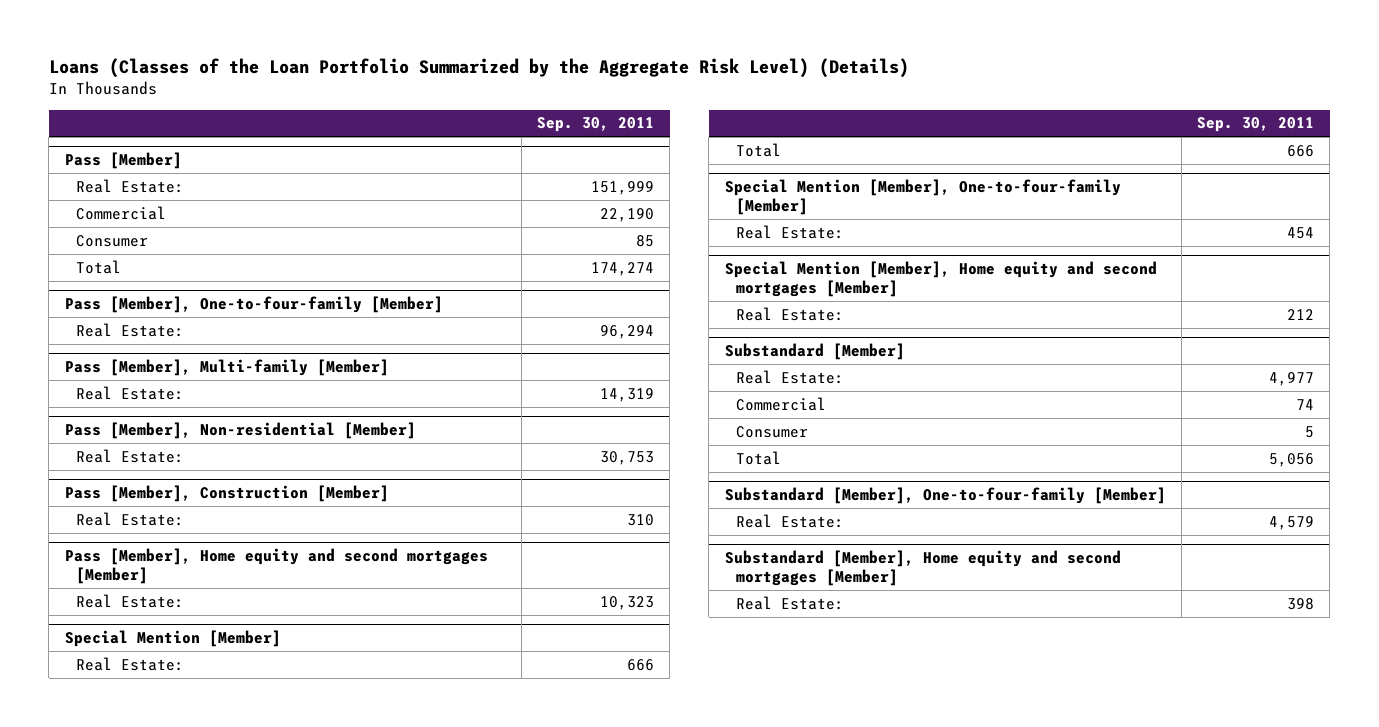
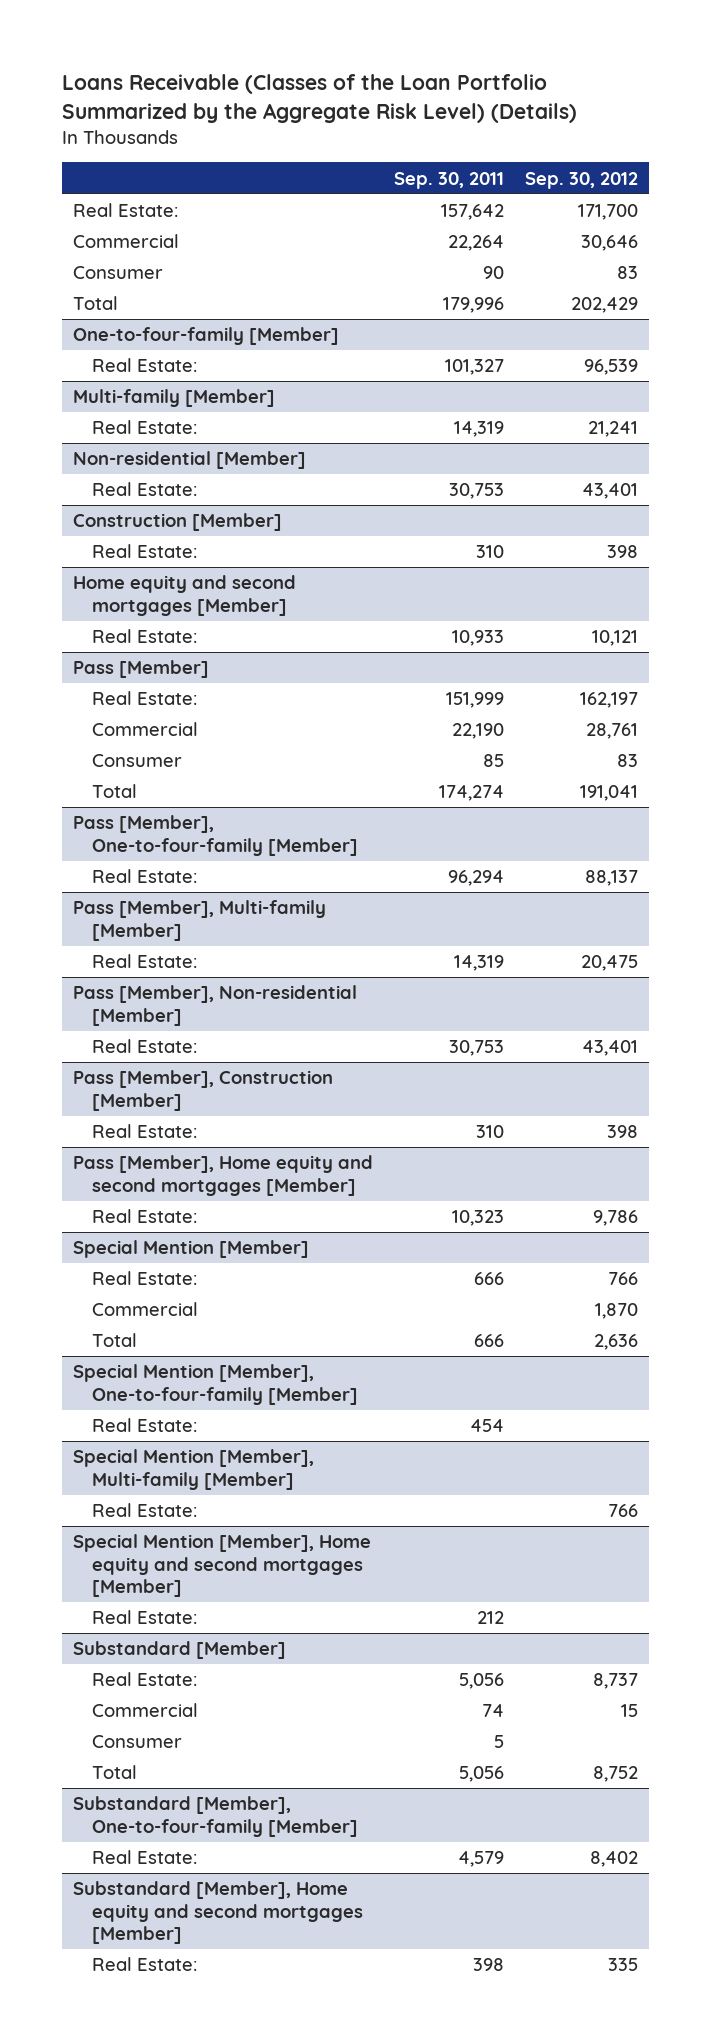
[48,57,909,78] Loans (Classes of the Loan Portfolio Summarized by the Aggregate Risk Level) (Details) -> [61,74,577,124] Loans Receivable (Classes of the Loan Portfolio Summarized by the Aggregate Risk Level) (Details)
none -> [525,171,639,189] Sep. 30, 2012
none -> [72,203,178,218] Real Estate:
none -> [72,234,179,249] Commercial
none -> [72,266,163,280] Consumer
none -> [72,296,118,311] Total
none -> [72,327,339,346] One-to-four-family [Member]
none -> [91,358,197,373] Real Estate:
none -> [72,389,275,408] Multi-family [Member]
none -> [91,420,197,435] Real Estate:
none -> [72,451,306,470] Non-residential [Member]
none -> [91,482,197,497] Real Estate:
none -> [72,513,282,532] Construction [Member]
none -> [91,544,197,559] Real Estate:
none -> [72,575,296,616] Home equity and second mortgages [Member]
none -> [91,629,197,644] Real Estate:
none -> [91,1302,198,1317] Commercial
none -> [72,1449,314,1490] Special Mention [Member], Multi-family [Member]
none -> [91,1503,197,1518] Real Estate:
[1269,371,1315,386] 4,977 -> [458,1673,504,1690] 5,056

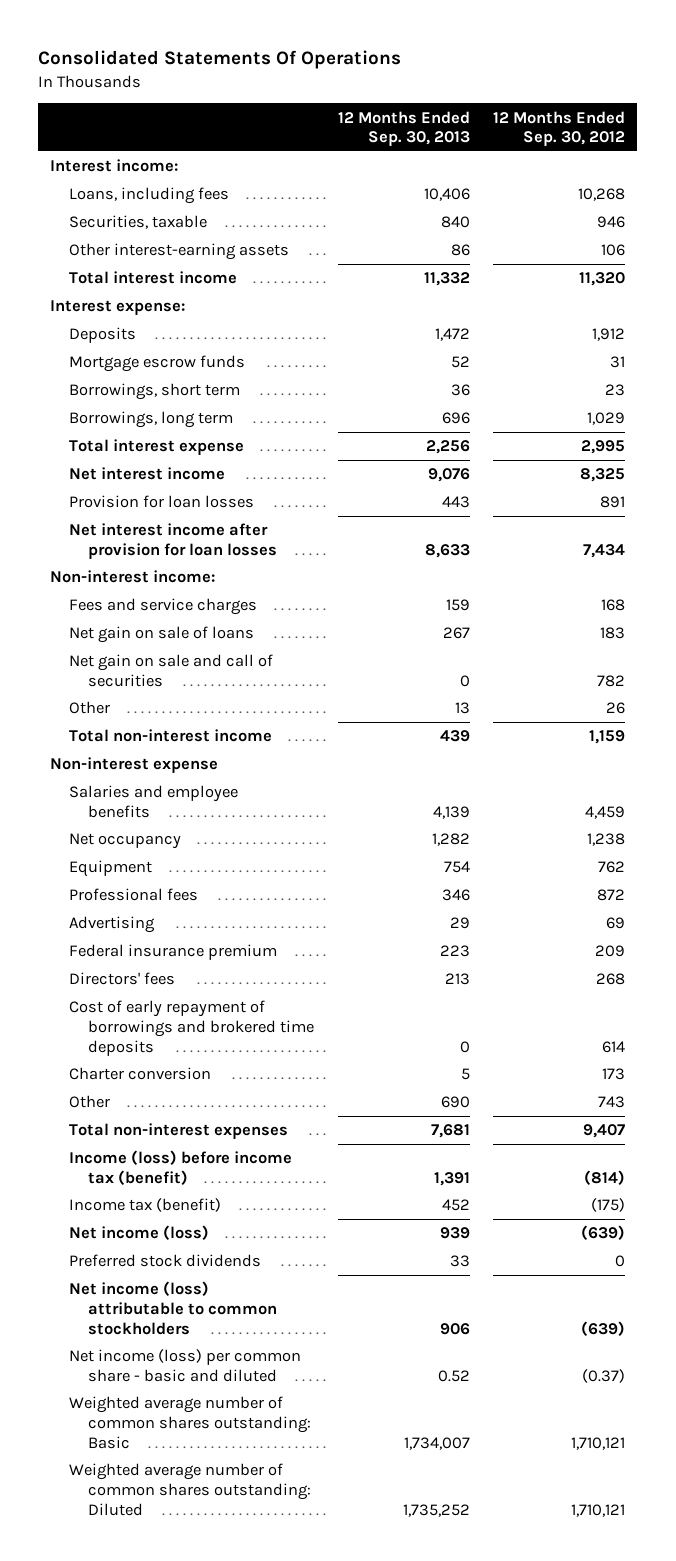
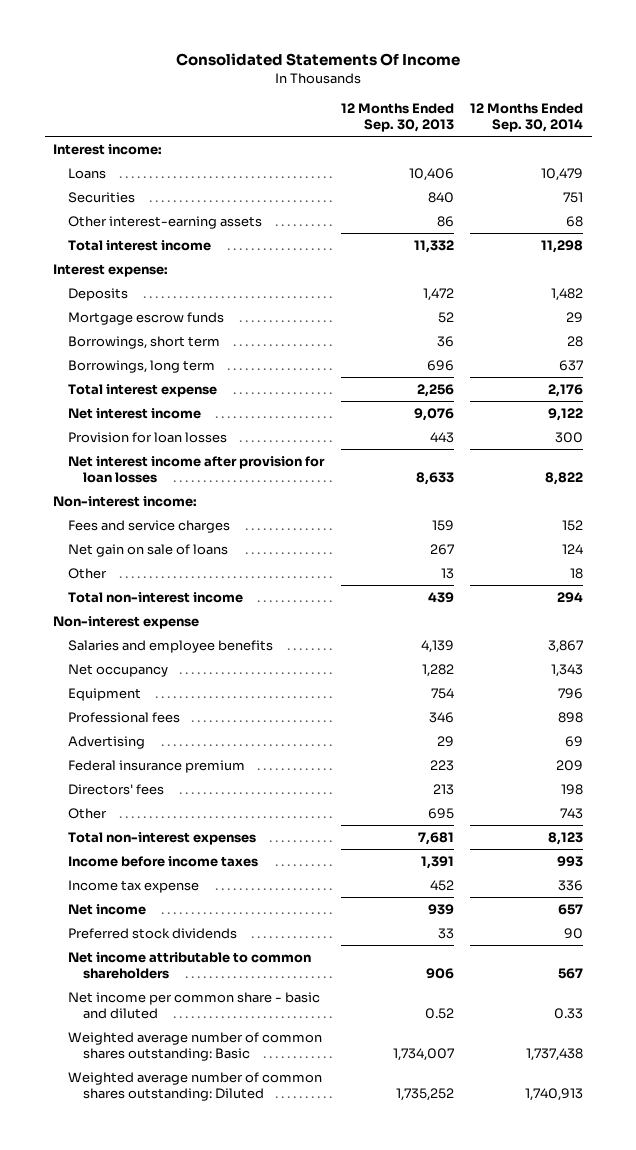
[38,50,402,70] Consolidated Statements Of Operations -> [176,53,461,67] Consolidated Statements Of Income
[493,110,626,147] 12 Months Ended Sep. 30, 2012 -> none
none -> [470,103,584,132] 12 Months Ended Sep. 30, 2014
[69,187,230,205] Loans, including fees -> [67,167,106,179] Loans
[69,215,208,230] Securities, taxable -> [67,191,135,203] Securities
[69,654,274,687] Net gain on sale and call of securities -> none
[69,1000,315,1056] Cost of early repayment of borrowings and brokered time deposits -> none
[69,1067,212,1081] Charter conversion -> none
[440,1096,470,1109] 690 -> [427,807,454,819] 695
[69,1150,293,1185] Income (loss) before income tax (benefit) -> [67,855,258,867] Income before income taxes
[69,1198,222,1213] Income tax (benefit) -> [67,879,199,893] Income tax expense
[69,1225,210,1241] Net income (loss) -> [67,903,146,915] Net income
[69,1281,278,1335] Net income (loss) attributable to common stockholders -> [67,951,311,979] Net income attributable to common shareholders
[69,1349,302,1382] Net income (loss) per common share - basic and diluted -> [67,991,320,1019] Net income per common share - basic and diluted

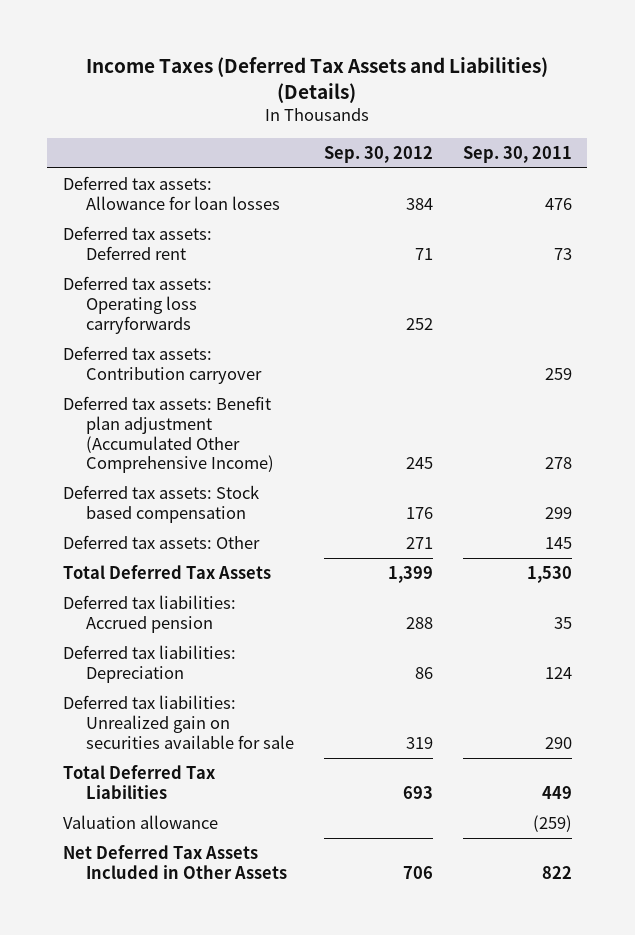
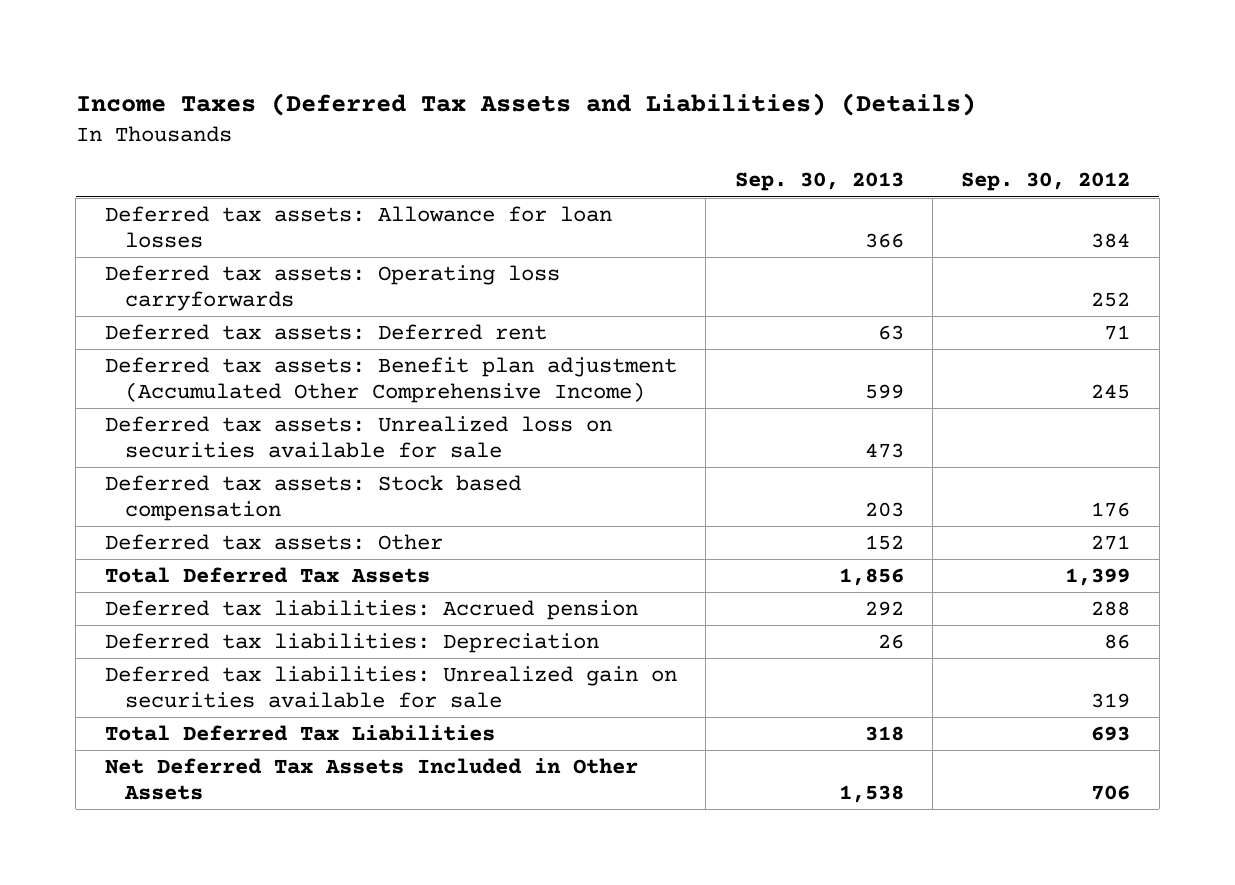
[463,145,573,163] Sep. 30, 2011 -> none
none -> [734,172,904,192] Sep. 30, 2013
[62,346,263,384] Deferred tax assets: Contribution carryover -> none
[62,226,212,260] Deferred tax assets: Deferred rent -> [104,324,547,341] Deferred tax assets: Deferred rent
none -> [104,416,612,459] Deferred tax assets: Unrealized loss on securities available for sale
[62,815,218,830] Valuation allowance -> none

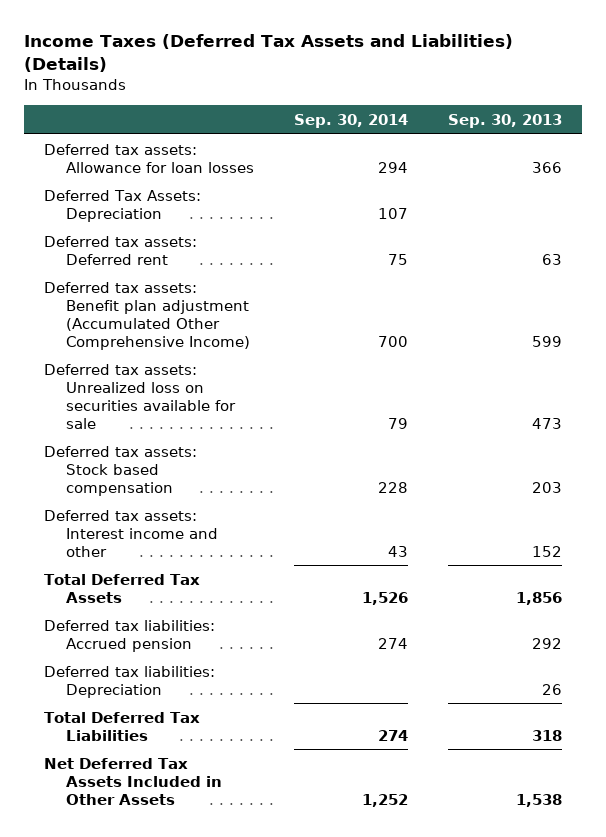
[961,172,1131,192] Sep. 30, 2012 -> none
none -> [293,113,408,128] Sep. 30, 2014
[104,265,560,312] Deferred tax assets: Operating loss carryforwards -> none
none -> [44,189,202,222] Deferred Tax Assets: Depreciation
[104,534,443,551] Deferred tax assets: Other -> [44,509,218,557] Deferred tax assets: Interest income and other
[104,666,677,709] Deferred tax liabilities: Unrealized gain on securities available for sale -> none

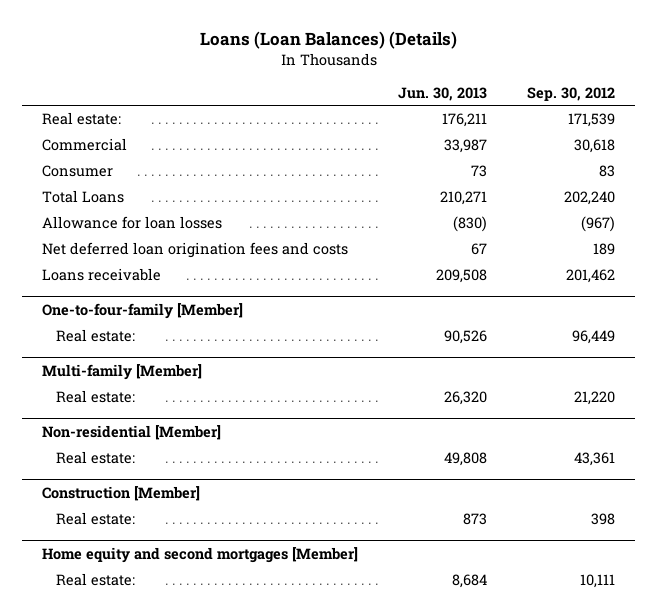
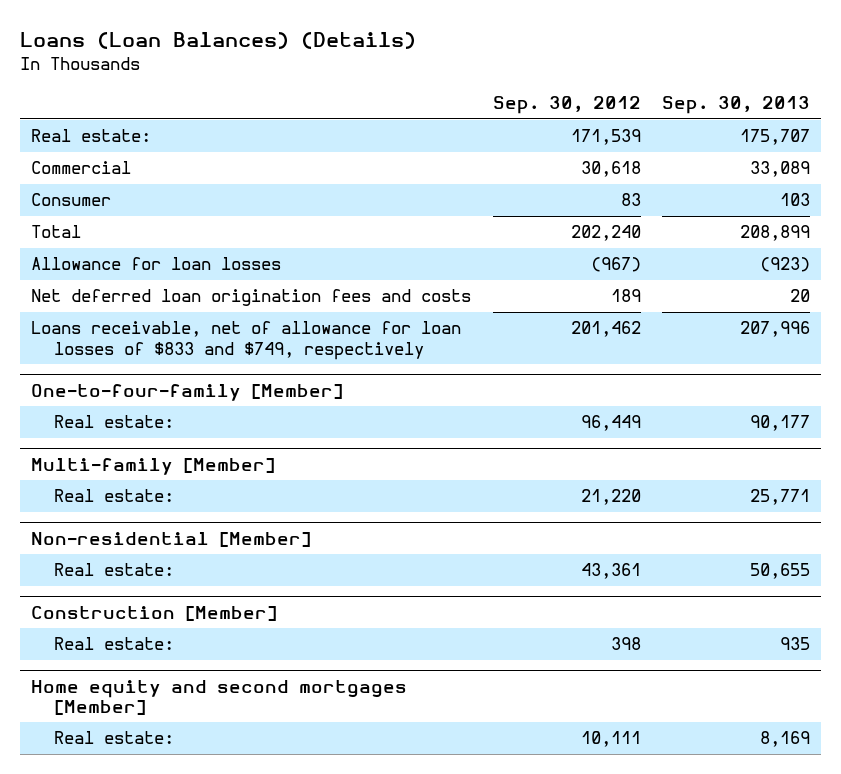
[398,86,488,101] Jun. 30, 2013 -> none
none -> [662,96,811,115] Sep. 30, 2013
[42,190,125,204] Total Loans -> [30,225,81,239] Total
[42,268,162,282] Loans receivable -> [30,321,461,360] Loans receivable, net of allowance for loan losses of $833 and $749, respectively

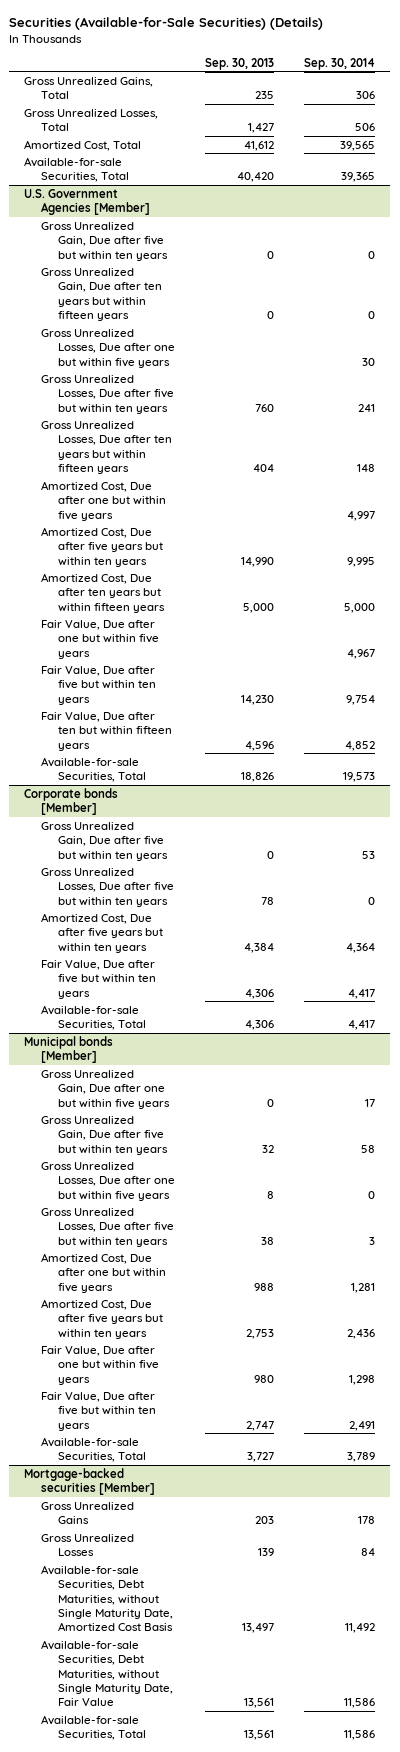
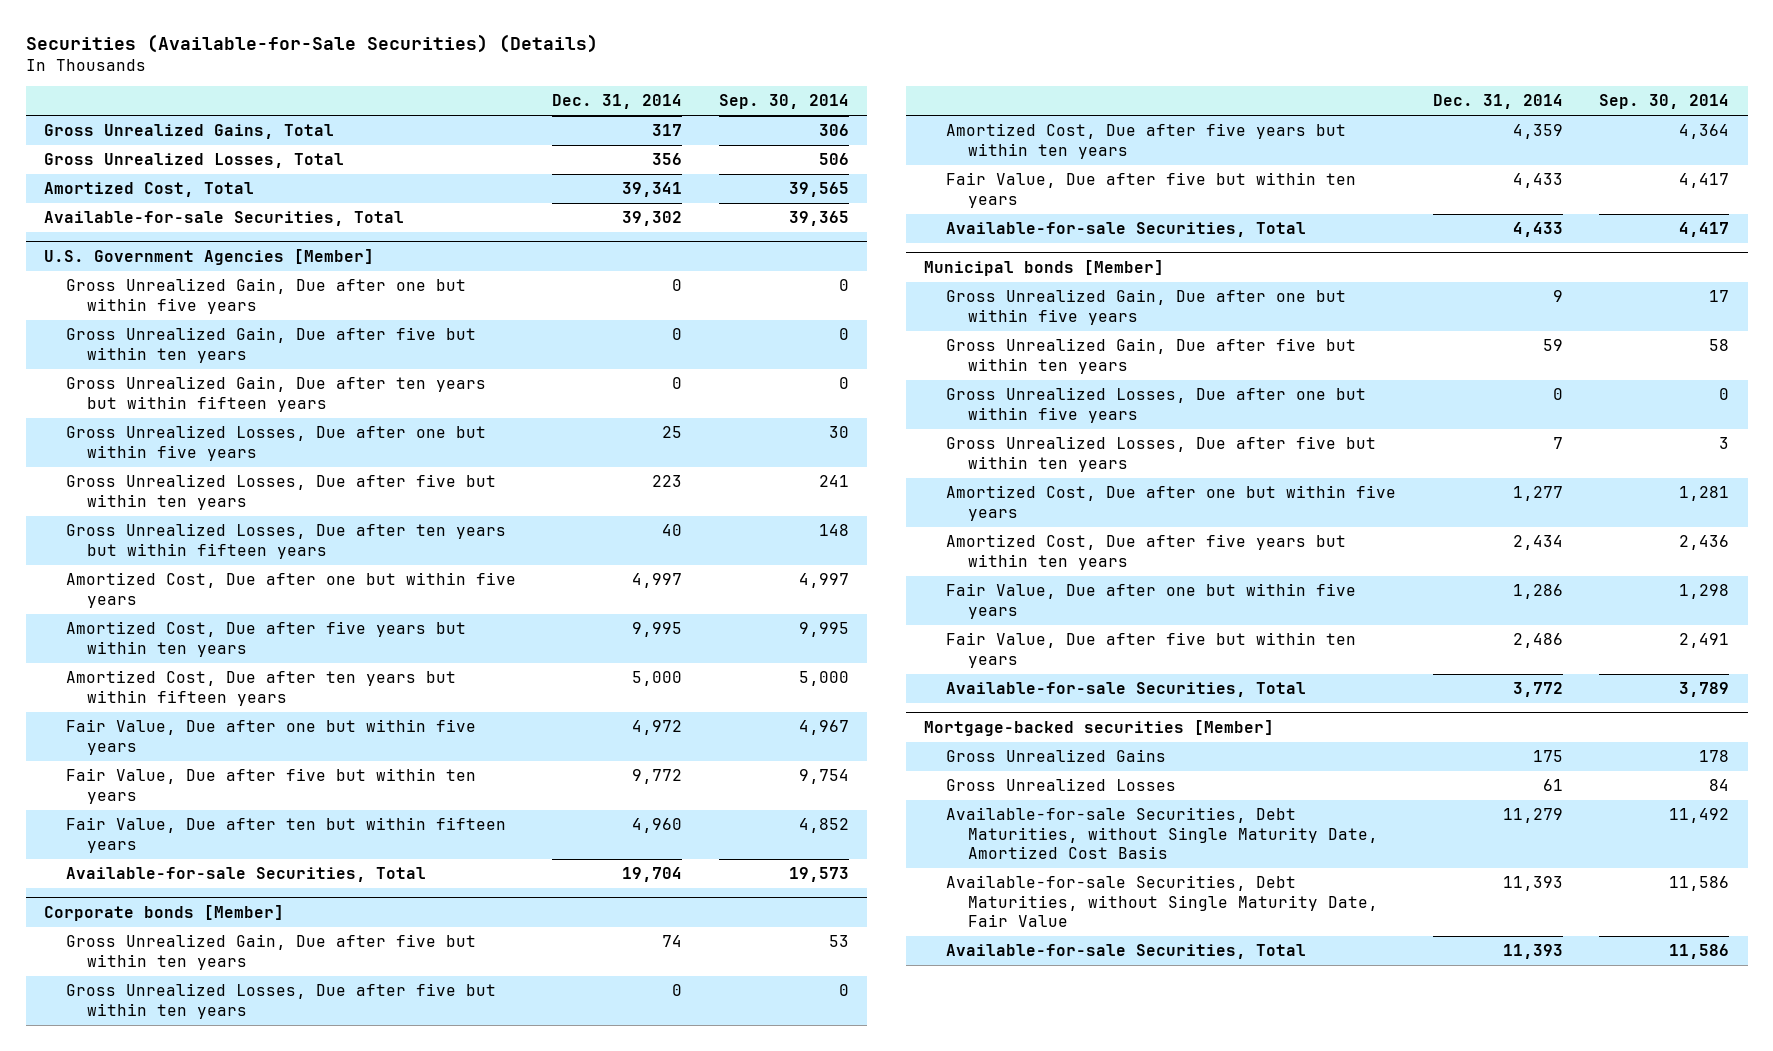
[205,57,275,70] Sep. 30, 2013 -> none
none -> [552,94,683,110] Dec. 31, 2014
none -> [65,278,466,314] Gross Unrealized Gain, Due after one but within five years

